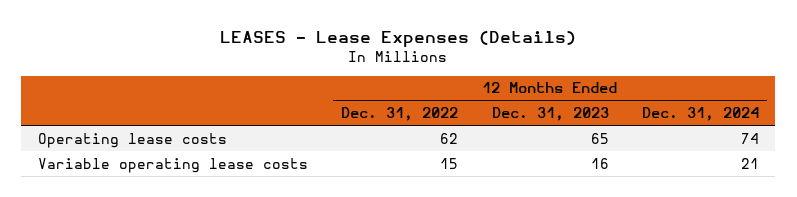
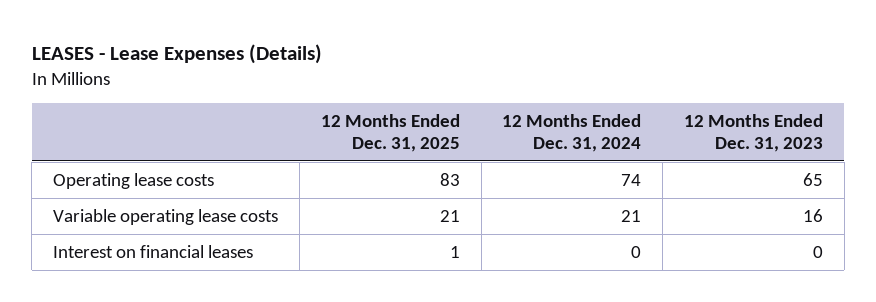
[341,107,459,122] Dec. 31, 2022 -> none
none -> [320,114,460,152] 12 Months Ended Dec. 31, 2025
none -> [53,244,254,258] Interest on financial leases

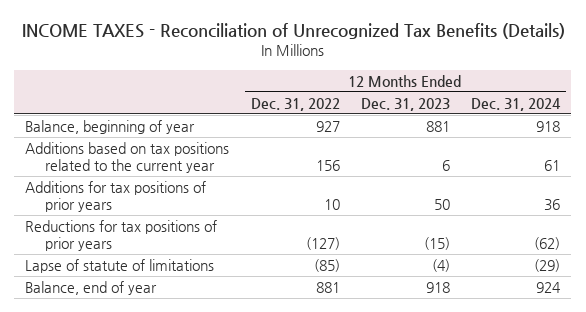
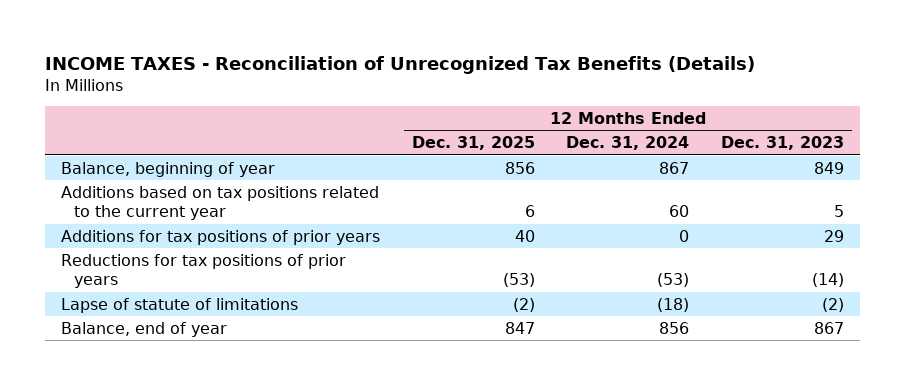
[250,97,340,111] Dec. 31, 2022 -> none
none -> [411,136,535,151] Dec. 31, 2025
[425,121,450,133] 881 -> [814,161,845,174] 849
[536,121,561,133] 918 -> [659,161,690,174] 867
[441,159,450,171] 6 -> [834,205,845,218] 5
[544,159,561,171] 61 -> [669,205,690,218] 60
[433,198,450,210] 50 -> [824,229,845,242] 29
[544,198,561,211] 36 -> [679,229,690,242] 0
[423,236,450,250] (15) -> [812,273,845,288] (14)
[534,236,561,250] (62) -> [657,273,690,288] (53)
[431,259,450,273] (4) -> [822,297,845,312] (2)
[534,259,561,273] (29) -> [657,297,690,312] (18)
[425,282,450,294] 918 -> [814,321,845,334] 867
[536,282,562,294] 924 -> [659,321,690,334] 856

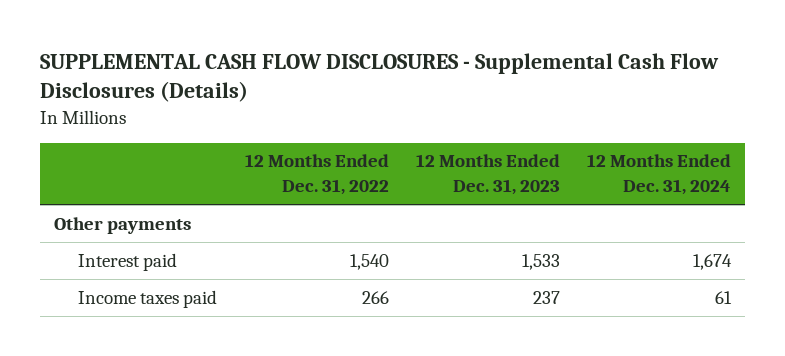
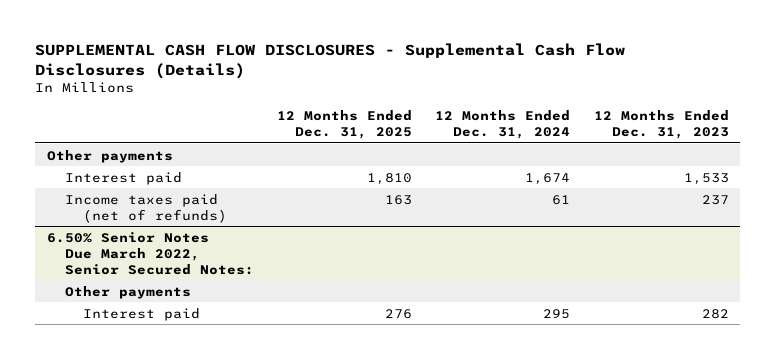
[244,154,389,195] 12 Months Ended Dec. 31, 2022 -> none
none -> [277,109,413,139] 12 Months Ended Dec. 31, 2025
[78,289,218,308] Income taxes paid -> [65,193,228,223] Income taxes paid (net of refunds)
none -> [46,231,255,275] 6.50% Senior Notes Due March 2022, Senior Secured Notes:
none -> [65,285,192,299] Other payments
none -> [83,307,201,321] Interest paid

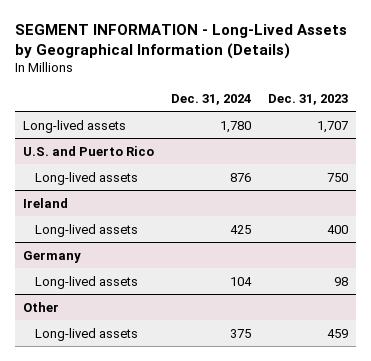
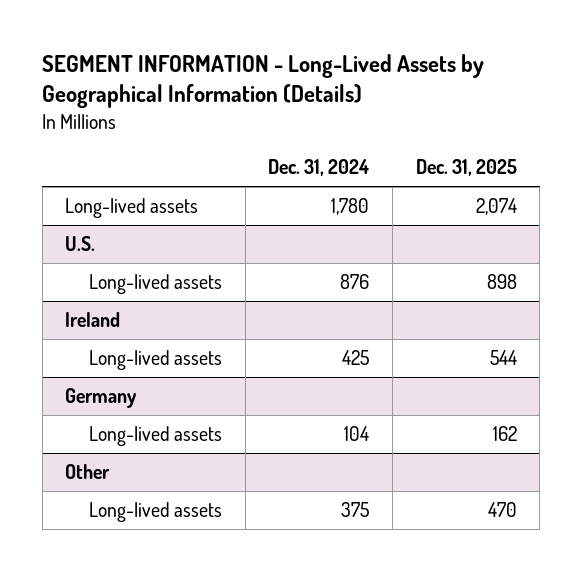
[267,93,348,105] Dec. 31, 2023 -> none
none -> [415,159,517,177] Dec. 31, 2025
[22,145,154,156] U.S. and Puerto Rico -> [65,236,96,252] U.S.

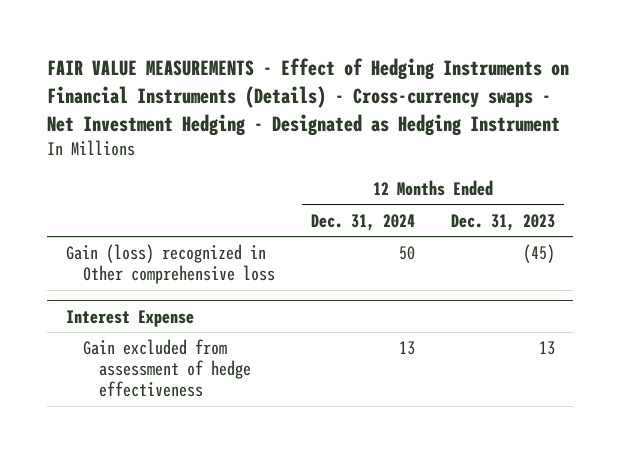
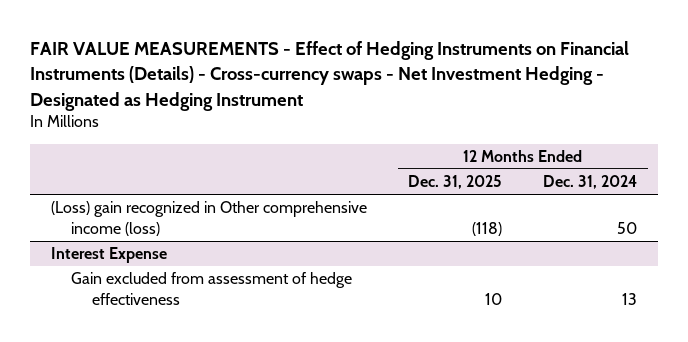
[451,213,556,231] Dec. 31, 2023 -> none
none -> [408,175,503,190] Dec. 31, 2025
[65,244,275,285] Gain (loss) recognized in Other comprehensive loss -> [50,201,367,236] (Loss) gain recognized in Other comprehensive income (loss)

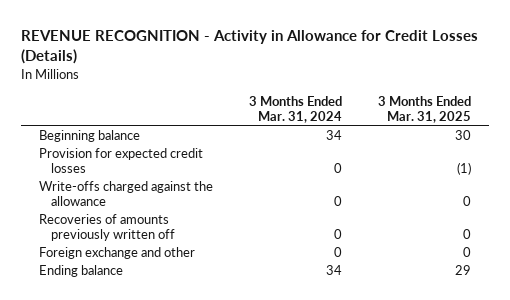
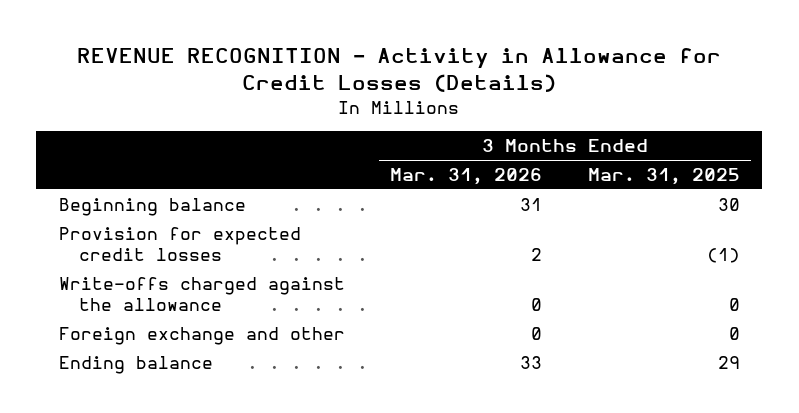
[249,95,343,124] 3 Months Ended Mar. 31, 2024 -> none
none -> [390,168,543,186] Mar. 31, 2026
[39,213,175,241] Recoveries of amounts previously written off -> none

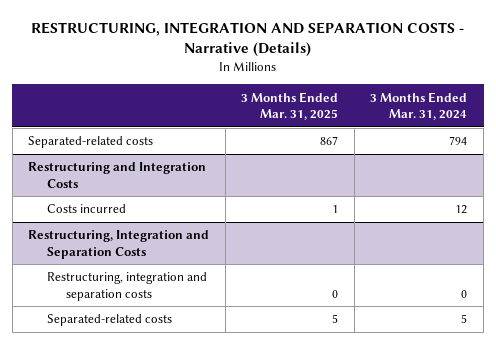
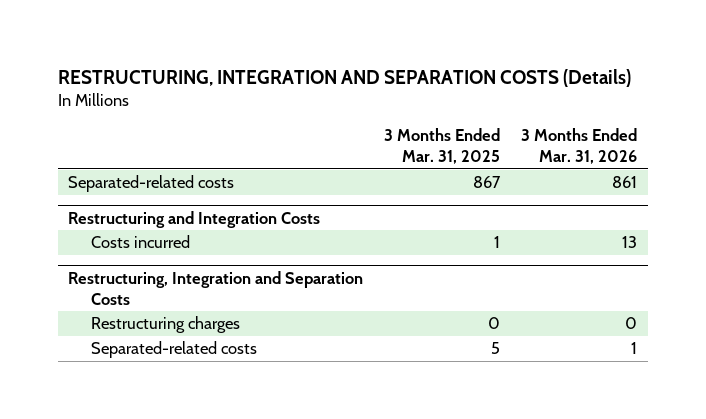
[30,21,464,58] RESTRUCTURING, INTEGRATION AND SEPARATION COSTS - Narrative (Details) -> [58,68,632,87] RESTRUCTURING, INTEGRATION AND SEPARATION COSTS (Details)
[370,91,468,120] 3 Months Ended Mar. 31, 2024 -> none
none -> [521,128,638,164] 3 Months Ended Mar. 31, 2026
[47,272,208,301] Restructuring, integration and separation costs -> [91,316,241,334] Restructuring charges

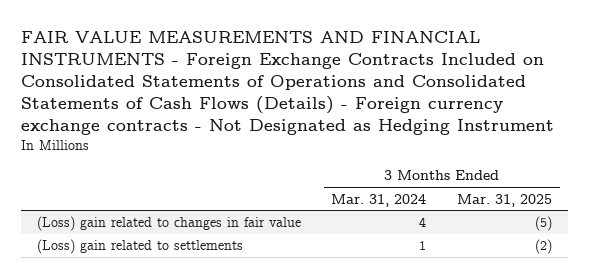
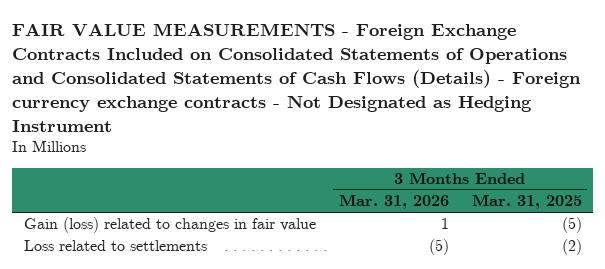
[21,31,555,135] FAIR VALUE MEASUREMENTS AND FINANCIAL INSTRUMENTS - Foreign Exchange Contracts Included on Consolidated Statements of Operations and Consolidated Statements of Cash Flows (Details) - Foreign currency exchange contracts - Not Designated as Hedging Instrument -> [12,23,582,132] FAIR VALUE MEASUREMENTS - Foreign Exchange Contracts Included on Consolidated Statements of Operations and Consolidated Statements of Cash Flows (Details) - Foreign currency exchange contracts - Not Designated as Hedging Instrument
[331,193,427,207] Mar. 31, 2024 -> none
none -> [338,194,449,210] Mar. 31, 2026
[36,216,301,232] (Loss) gain related to changes in fair value -> [23,217,316,234] Gain (loss) related to changes in fair value
[36,239,243,255] (Loss) gain related to settlements -> [23,240,207,252] Loss related to settlements

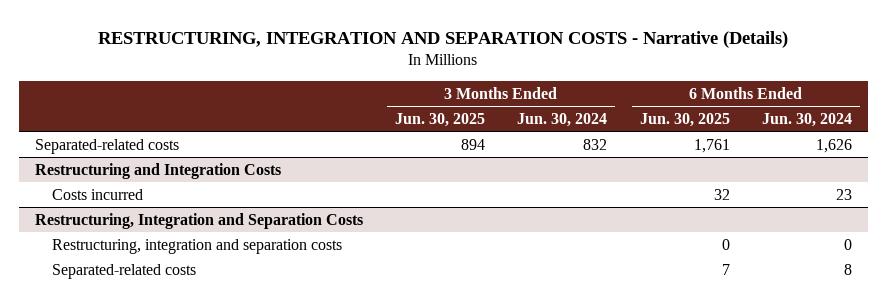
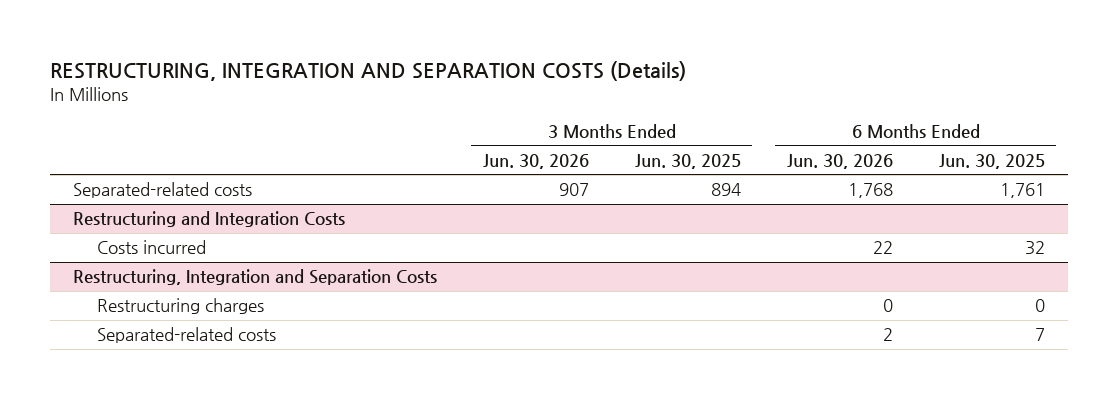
[98,30,789,48] RESTRUCTURING, INTEGRATION AND SEPARATION COSTS - Narrative (Details) -> [50,60,687,81] RESTRUCTURING, INTEGRATION AND SEPARATION COSTS (Details)
[517,112,608,127] Jun. 30, 2024 -> none
[761,112,852,127] Jun. 30, 2024 -> none
none -> [482,154,589,170] Jun. 30, 2026
none -> [786,154,893,170] Jun. 30, 2026
[52,238,343,254] Restructuring, integration and separation costs -> [96,298,264,315] Restructuring charges

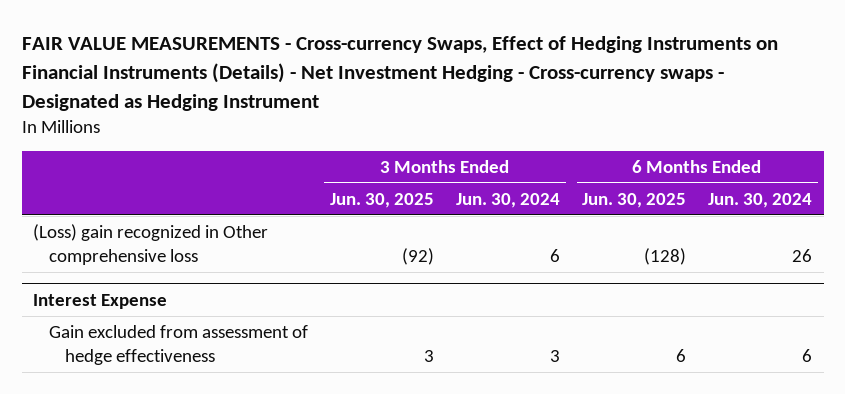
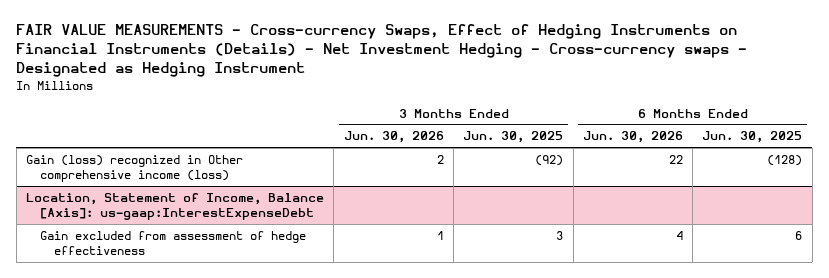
[456,192,561,208] Jun. 30, 2024 -> none
[708,192,813,208] Jun. 30, 2024 -> none
none -> [343,131,444,144] Jun. 30, 2026
none -> [582,131,683,144] Jun. 30, 2026
[32,223,268,265] (Loss) gain recognized in Other comprehensive loss -> [26,154,244,183] Gain (loss) recognized in Other comprehensive income (loss)
[32,293,167,309] Interest Expense -> [26,192,325,221] Location, Statement of Income, Balance [Axis]: us-gaap:InterestExpenseDebt

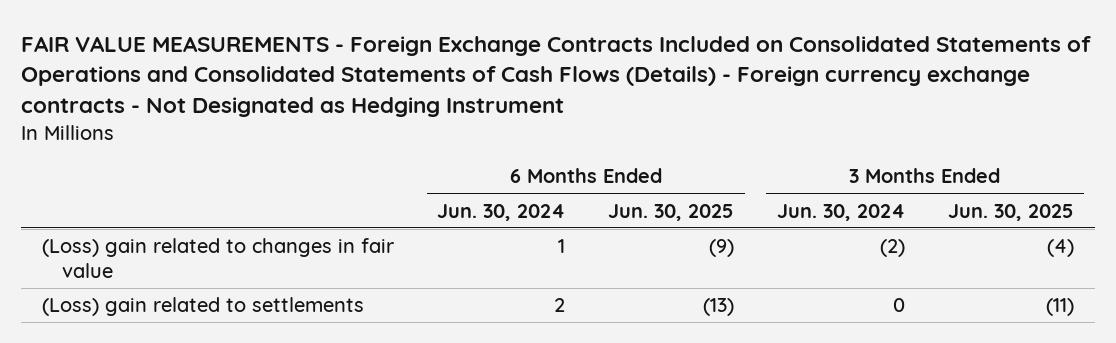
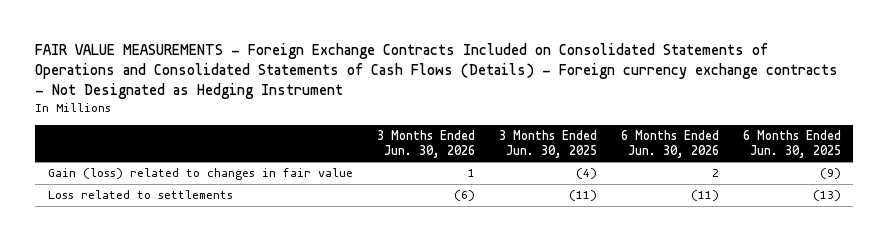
[437,203,566,221] Jun. 30, 2024 -> none
[776,203,905,221] Jun. 30, 2024 -> none
none -> [376,129,475,158] 3 Months Ended Jun. 30, 2026
none -> [621,129,720,158] 6 Months Ended Jun. 30, 2026
[42,238,395,279] (Loss) gain related to changes in fair value -> [47,168,353,181] Gain (loss) related to changes in fair value
[42,297,365,317] (Loss) gain related to settlements -> [47,190,233,200] Loss related to settlements

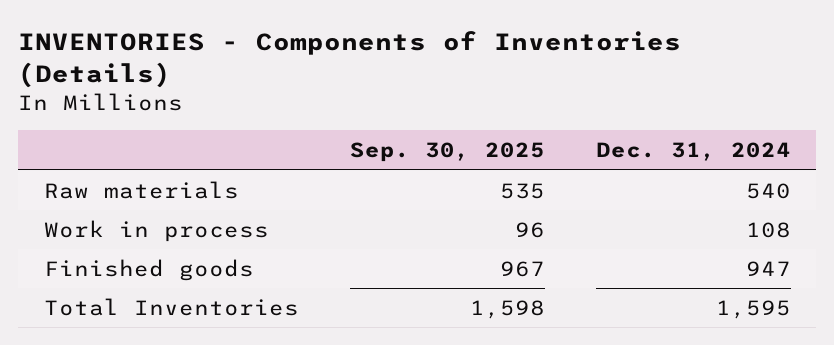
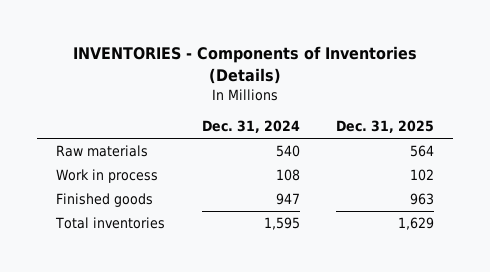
[349,142,545,163] Sep. 30, 2025 -> none
none -> [336,120,435,134] Dec. 31, 2025
[43,297,299,316] Total Inventories -> [54,217,165,230] Total inventories

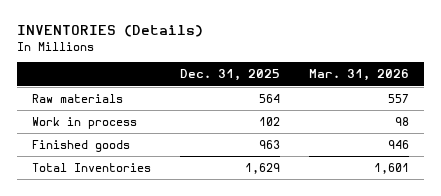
[73,46,418,84] INVENTORIES - Components of Inventories (Details) -> [17,25,204,38] INVENTORIES (Details)
[201,120,300,134] Dec. 31, 2024 -> none
none -> [309,69,410,82] Mar. 31, 2026
[54,217,165,230] Total inventories -> [31,163,151,173] Total Inventories

